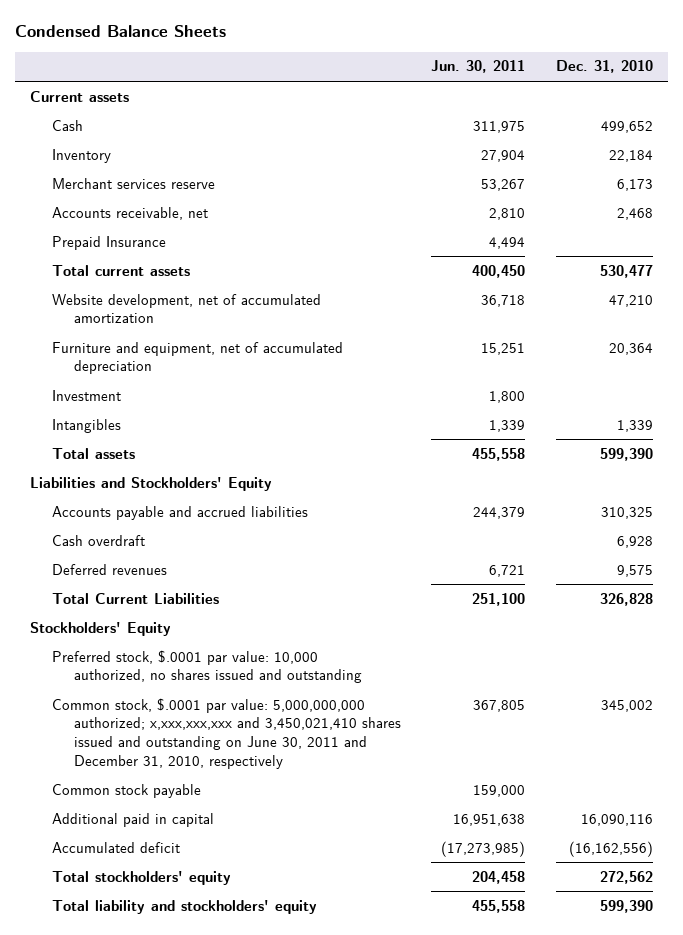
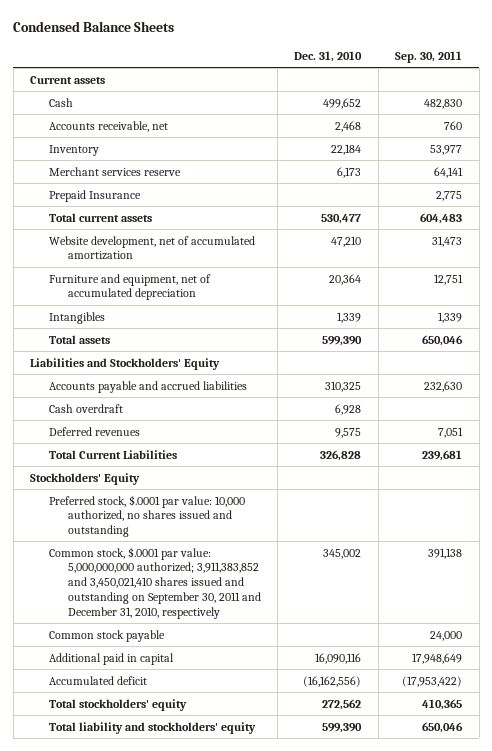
[431,60,526,74] Jun. 30, 2011 -> none
none -> [395,50,463,63] Sep. 30, 2011
[52,206,209,220] Accounts receivable, net -> [48,120,168,132] Accounts receivable, net
[52,389,122,401] Investment -> none
[52,697,401,769] Common stock, $.0001 par value: 5,000,000,000 authorized; x,xxx,xxx,xxx and 3,450,021,410 shares issued and outstanding on June 30, 2011 and December 31, 2010, respectively -> [48,546,261,619] Common stock, $.0001 par value: 5,000,000,000 authorized; 3,911,383,852 and 3,450,021,410 shares issued and outstanding on September 30, 2011 and December 31, 2010, respectively

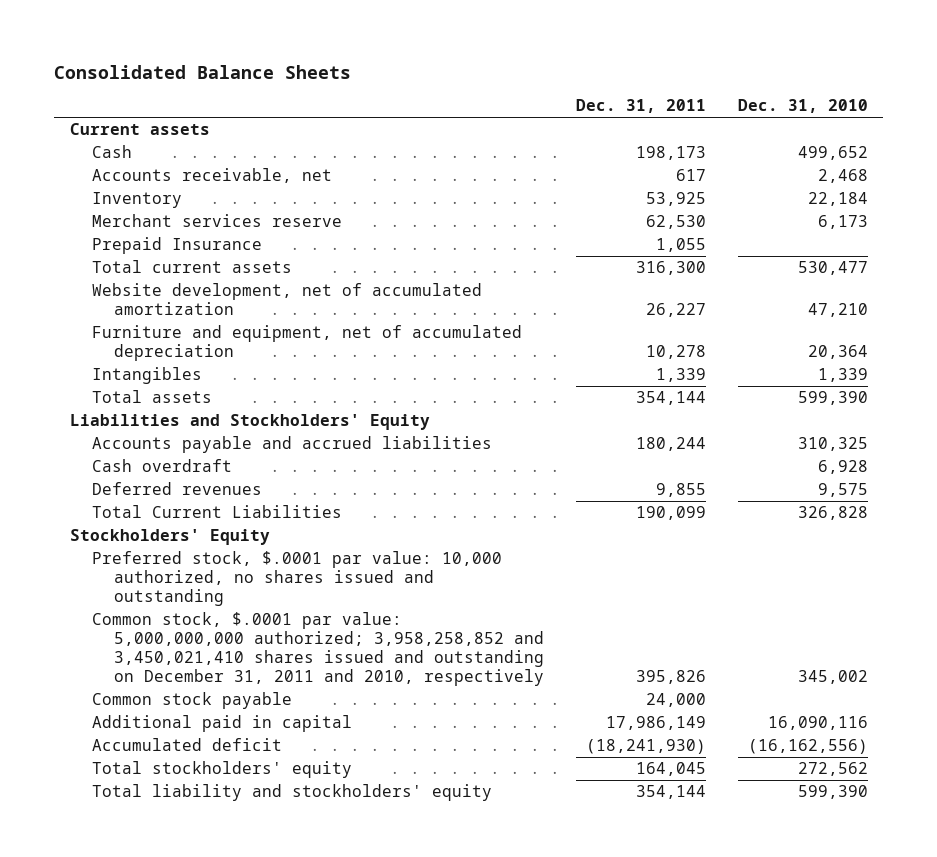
[13,20,175,32] Condensed Balance Sheets -> [54,64,352,79] Consolidated Balance Sheets
[395,50,463,63] Sep. 30, 2011 -> none
none -> [575,99,706,114] Dec. 31, 2011
[48,546,261,619] Common stock, $.0001 par value: 5,000,000,000 authorized; 3,911,383,852 and 3,450,021,410 shares issued and outstanding on September 30, 2011 and December 31, 2010, respectively -> [92,612,545,687] Common stock, $.0001 par value: 5,000,000,000 authorized; 3,958,258,852 and 3,450,021,410 shares issued and outstanding on December 31, 2011 and 2010, respectively

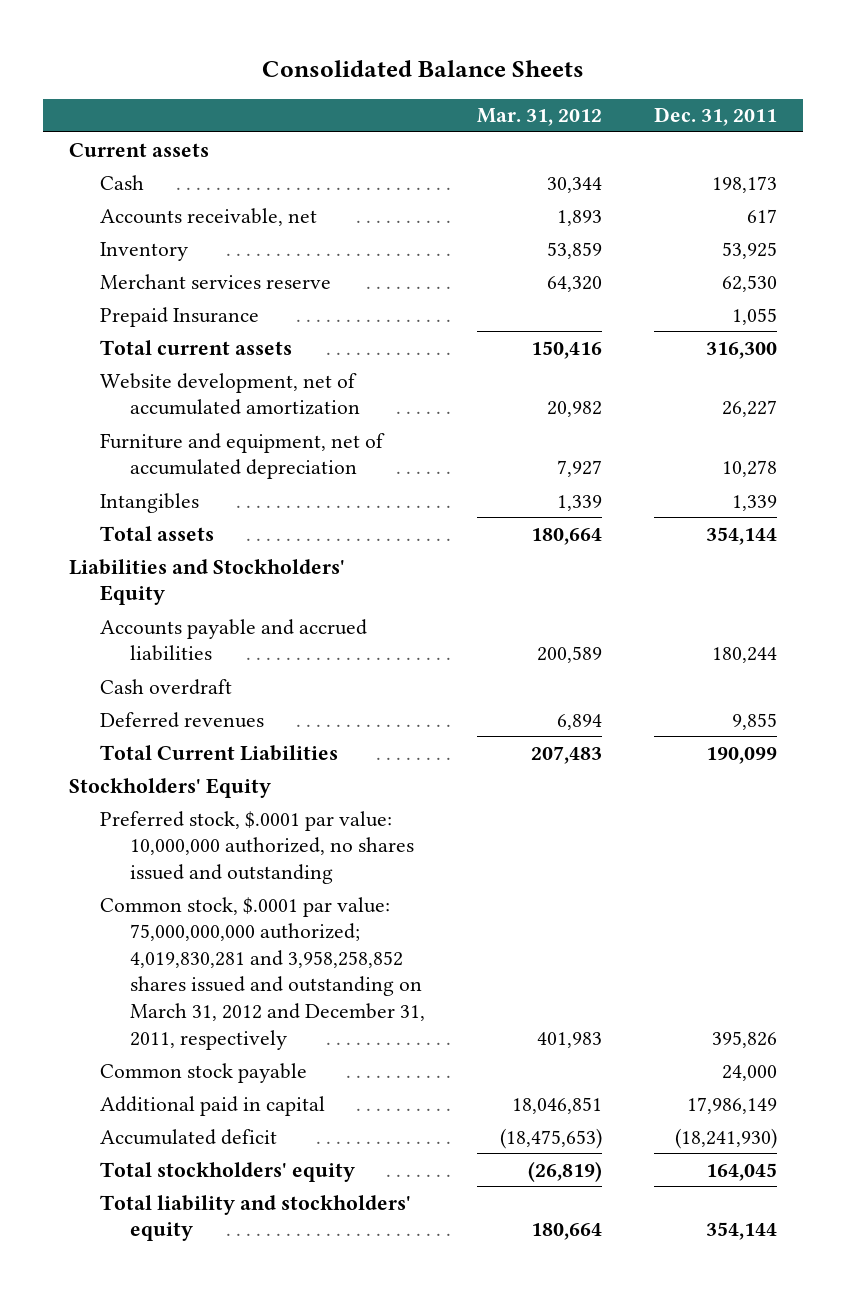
[737,99,868,114] Dec. 31, 2010 -> none
none -> [477,108,603,127] Mar. 31, 2012
[92,551,503,607] Preferred stock, $.0001 par value: 10,000 authorized, no shares issued and outstanding -> [99,810,415,884] Preferred stock, $.0001 par value: 10,000,000 authorized, no shares issued and outstanding
[92,612,545,687] Common stock, $.0001 par value: 5,000,000,000 authorized; 3,958,258,852 and 3,450,021,410 shares issued and outstanding on December 31, 2011 and 2010, respectively -> [99,896,426,1050] Common stock, $.0001 par value: 75,000,000,000 authorized; 4,019,830,281 and 3,958,258,852 shares issued and outstanding on March 31, 2012 and December 31, 2011, respectively

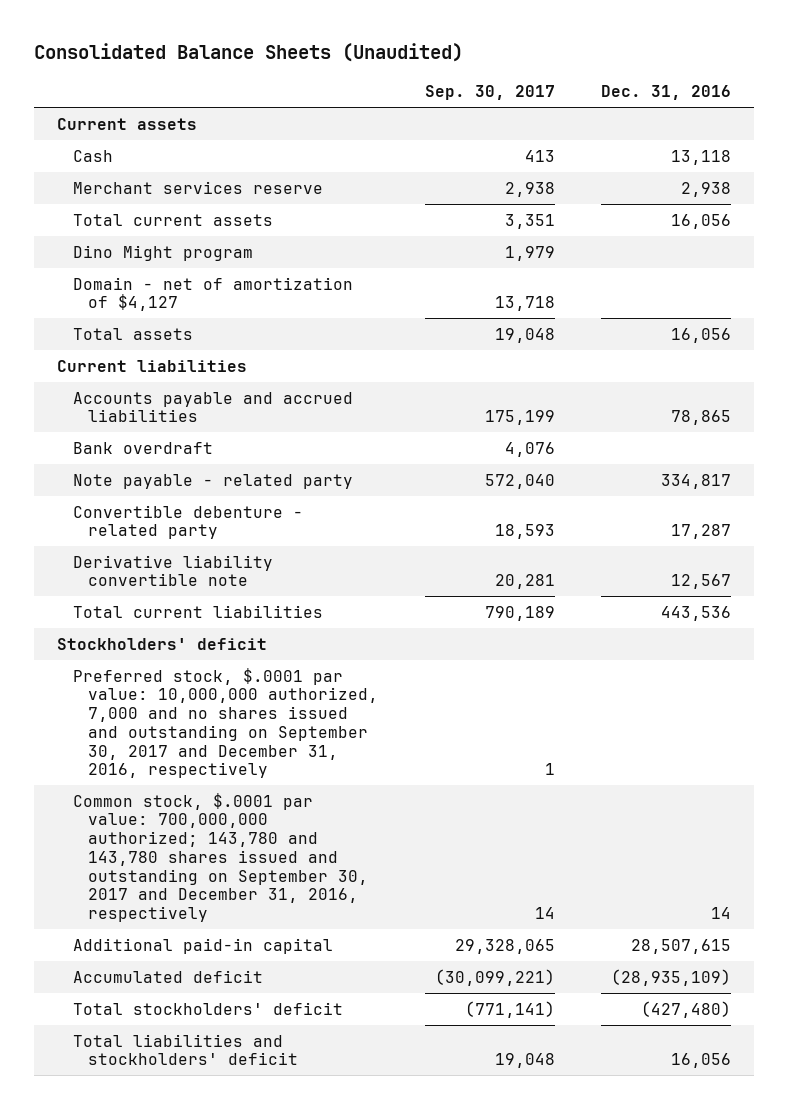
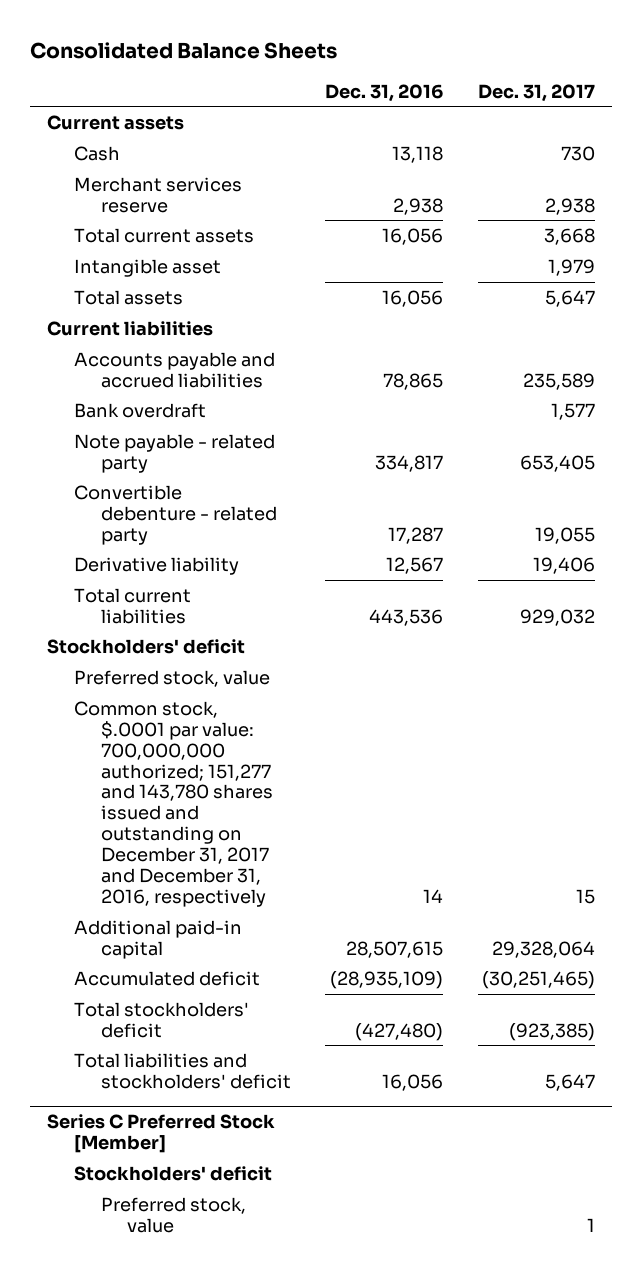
[34,43,464,63] Consolidated Balance Sheets (Unaudited) -> [29,41,337,59] Consolidated Balance Sheets
[424,85,555,101] Sep. 30, 2017 -> none
none -> [478,83,596,102] Dec. 31, 2017
[72,244,253,261] Dino Might program -> none
[72,276,353,312] Domain - net of amortization of $4,127 -> [74,258,222,277] Intangible asset
[72,554,273,587] Derivative liability convertible note -> [74,556,240,575] Derivative liability
[72,667,379,779] Preferred stock, $.0001 par value: 10,000,000 authorized, 7,000 and no shares issued and outstanding on September 30, 2017 and December 31, 2016, respectively -> [74,669,271,687] Preferred stock, value
[72,792,369,923] Common stock, $.0001 par value: 700,000,000 authorized; 143,780 and 143,780 shares issued and outstanding on September 30, 2017 and December 31, 2016, respectively -> [74,700,273,907] Common stock, $.0001 par value: 700,000,000 authorized; 151,277 and 143,780 shares issued and outstanding on December 31, 2017 and December 31, 2016, respectively
none -> [47,1114,276,1154] Series C Preferred Stock [Member]
none -> [74,1165,273,1181] Stockholders' deficit
none -> [100,1196,246,1233] Preferred stock, value

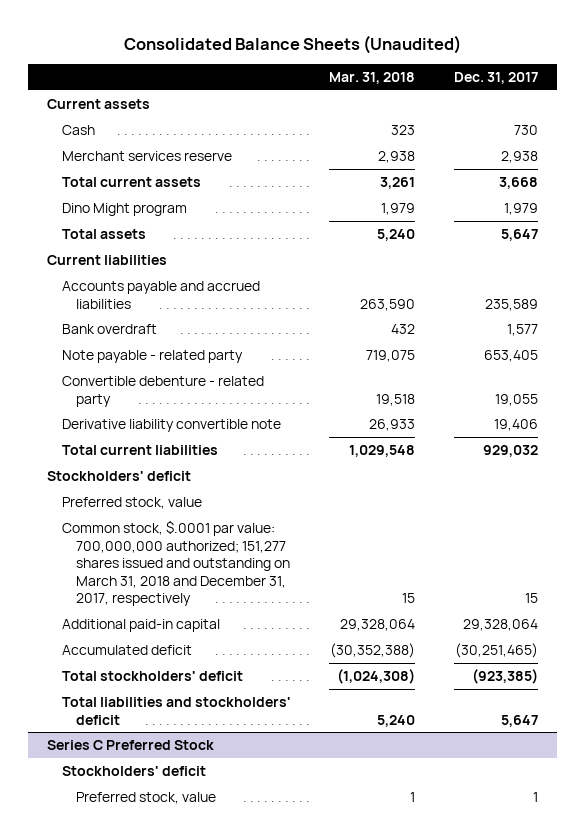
[29,41,337,59] Consolidated Balance Sheets -> [123,35,461,55] Consolidated Balance Sheets (Unaudited)
[325,83,444,102] Dec. 31, 2016 -> none
none -> [329,72,416,85] Mar. 31, 2018
[74,258,222,277] Intangible asset -> [61,203,187,217] Dino Might program
[74,556,240,575] Derivative liability -> [61,419,281,433] Derivative liability convertible note
[74,700,273,907] Common stock, $.0001 par value: 700,000,000 authorized; 151,277 and 143,780 shares issued and outstanding on December 31, 2017 and December 31, 2016, respectively -> [61,520,290,607] Common stock, $.0001 par value: 700,000,000 authorized; 151,277 shares issued and outstanding on March 31, 2018 and December 31, 2017, respectively
[47,1114,276,1154] Series C Preferred Stock [Member] -> [47,740,215,751] Series C Preferred Stock

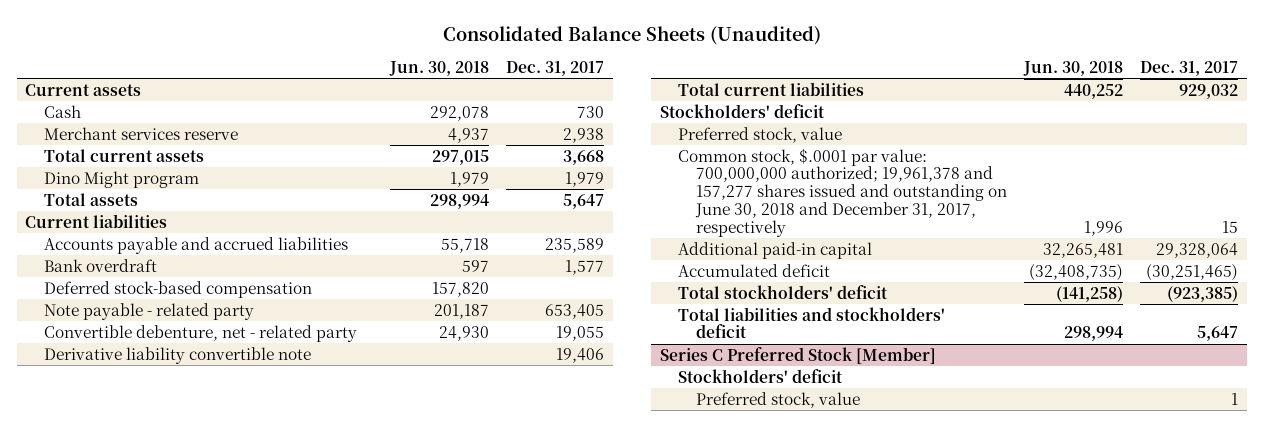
[329,72,416,85] Mar. 31, 2018 -> none
none -> [389,60,490,76] Jun. 30, 2018
none -> [43,280,312,298] Deferred stock-based compensation
[61,376,264,407] Convertible debenture - related party -> [43,324,357,342] Convertible debenture, net - related party
[61,520,290,607] Common stock, $.0001 par value: 700,000,000 authorized; 151,277 shares issued and outstanding on March 31, 2018 and December 31, 2017, respectively -> [678,147,1008,237] Common stock, $.0001 par value: 700,000,000 authorized; 19,961,378 and 157,277 shares issued and outstanding on June 30, 2018 and December 31, 2017, respectively
[47,740,215,751] Series C Preferred Stock -> [659,346,936,364] Series C Preferred Stock [Member]

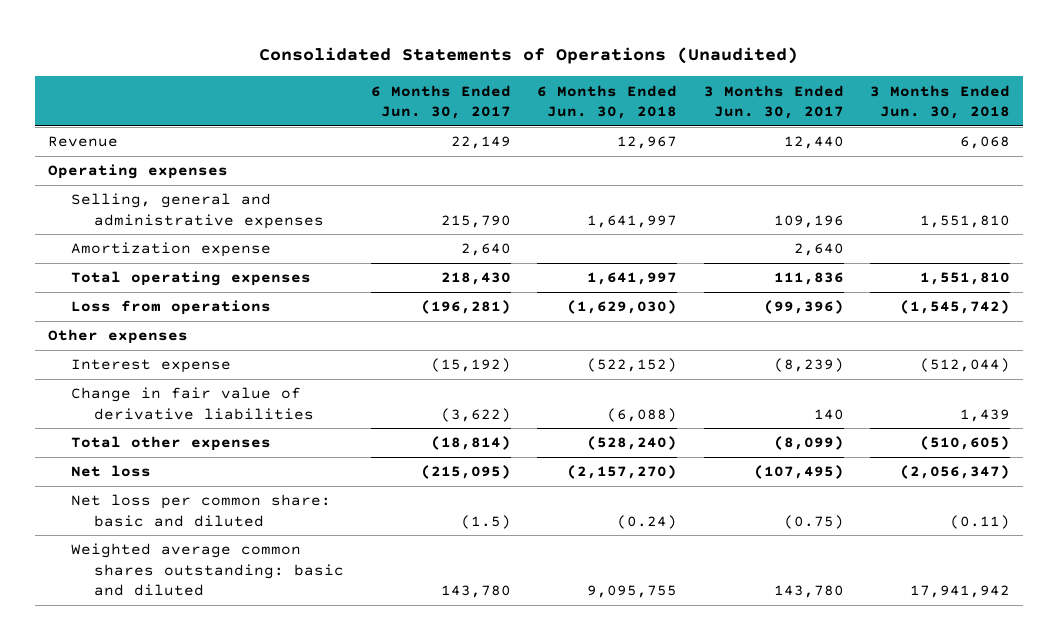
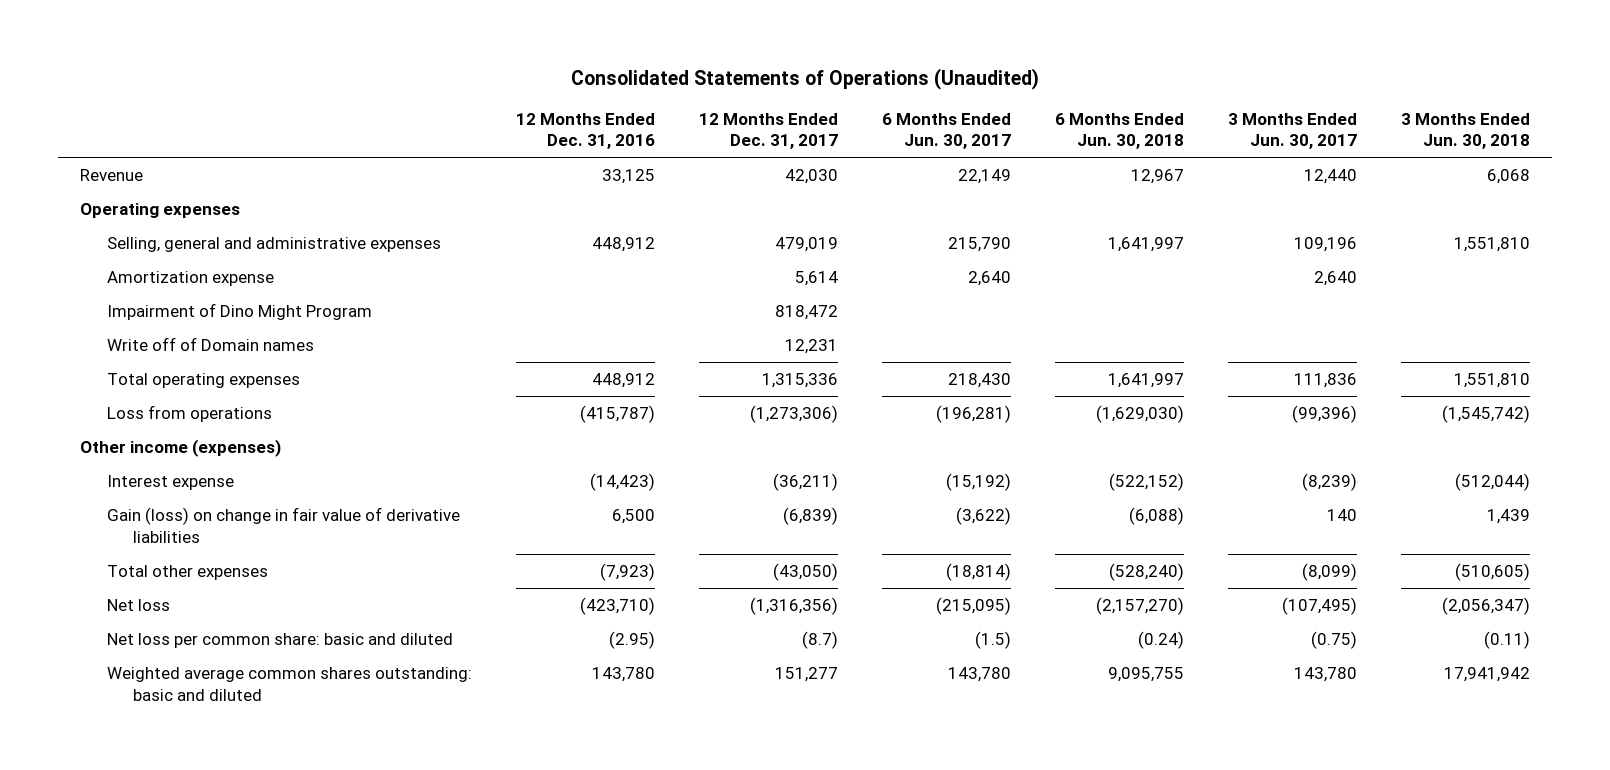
none -> [515,112,655,150] 12 Months Ended Dec. 31, 2016
none -> [698,112,838,150] 12 Months Ended Dec. 31, 2017
none -> [106,303,372,321] Impairment of Dino Might Program
none -> [106,337,314,352] Write off of Domain names
[47,329,188,345] Other expenses -> [80,439,282,458] Other income (expenses)
[71,387,315,420] Change in fair value of derivative liabilities -> [106,507,460,543] Gain (loss) on change in fair value of derivative liabilities

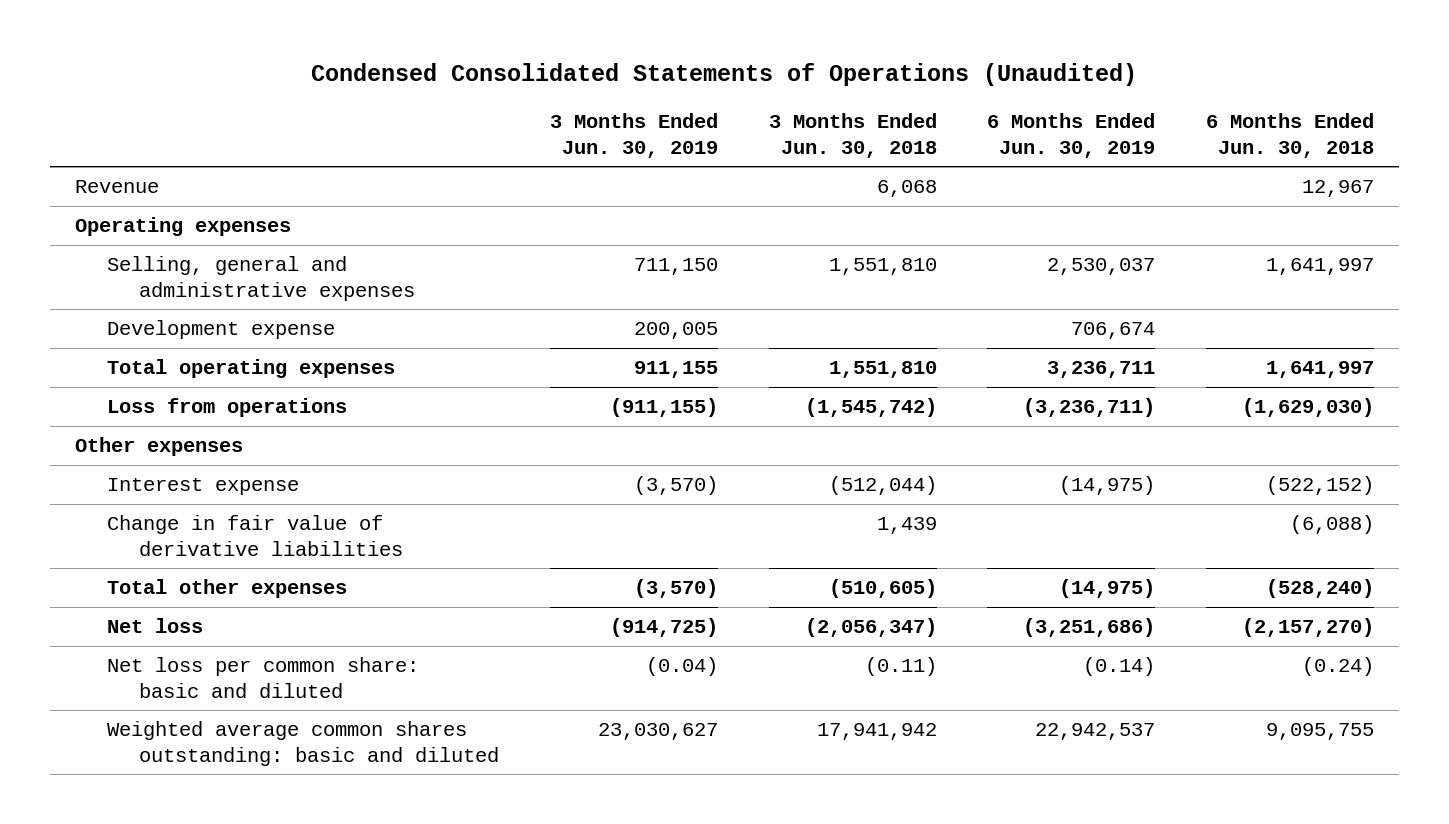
[571,67,1040,90] Consolidated Statements of Operations (Unaudited) -> [311,63,1138,87] Condensed Consolidated Statements of Operations (Unaudited)
[515,112,655,150] 12 Months Ended Dec. 31, 2016 -> none
[698,112,838,150] 12 Months Ended Dec. 31, 2017 -> none
[881,112,1011,150] 6 Months Ended Jun. 30, 2017 -> none
[1228,112,1358,150] 3 Months Ended Jun. 30, 2017 -> none
none -> [549,113,718,158] 3 Months Ended Jun. 30, 2019
none -> [987,113,1156,158] 6 Months Ended Jun. 30, 2019
[106,271,274,287] Amortization expense -> none
[106,303,372,321] Impairment of Dino Might Program -> none
[106,337,314,352] Write off of Domain names -> none
none -> [107,320,336,340] Development expense
[80,439,282,458] Other income (expenses) -> [74,437,243,457] Other expenses
[106,507,460,543] Gain (loss) on change in fair value of derivative liabilities -> [107,515,404,556] Change in fair value of derivative liabilities

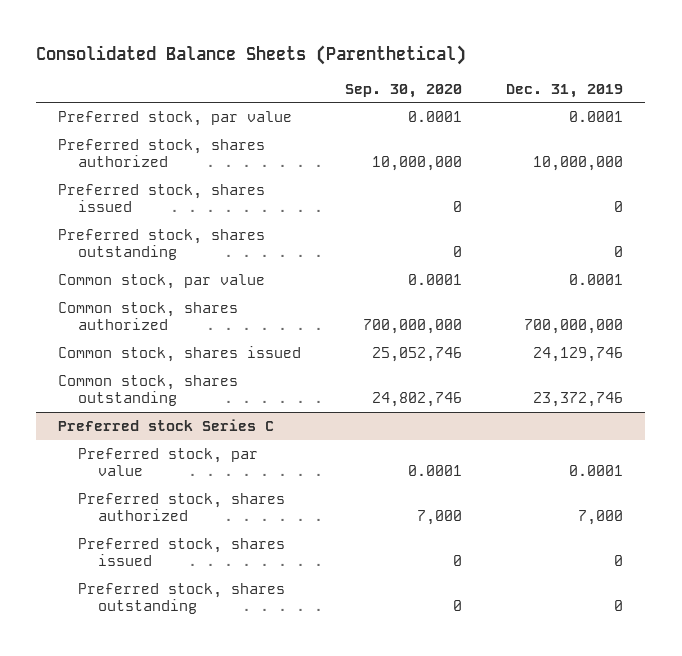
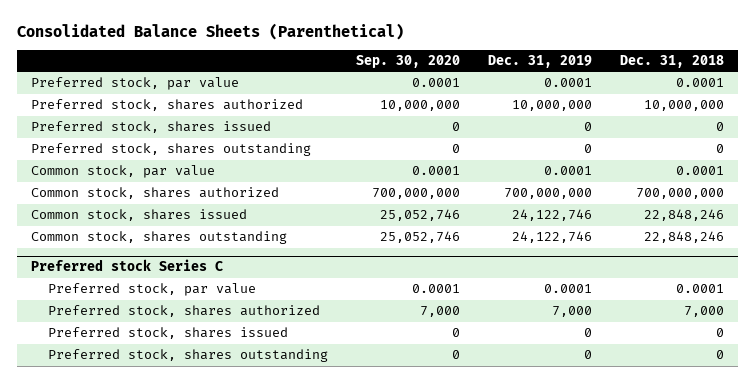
none -> [620,55,725,69] Dec. 31, 2018
[533,347,624,363] 24,129,746 -> [512,209,593,222] 24,122,746
[372,392,463,408] 24,802,746 -> [379,231,460,244] 25,052,746
[533,392,624,408] 23,372,746 -> [512,231,593,244] 24,122,746

